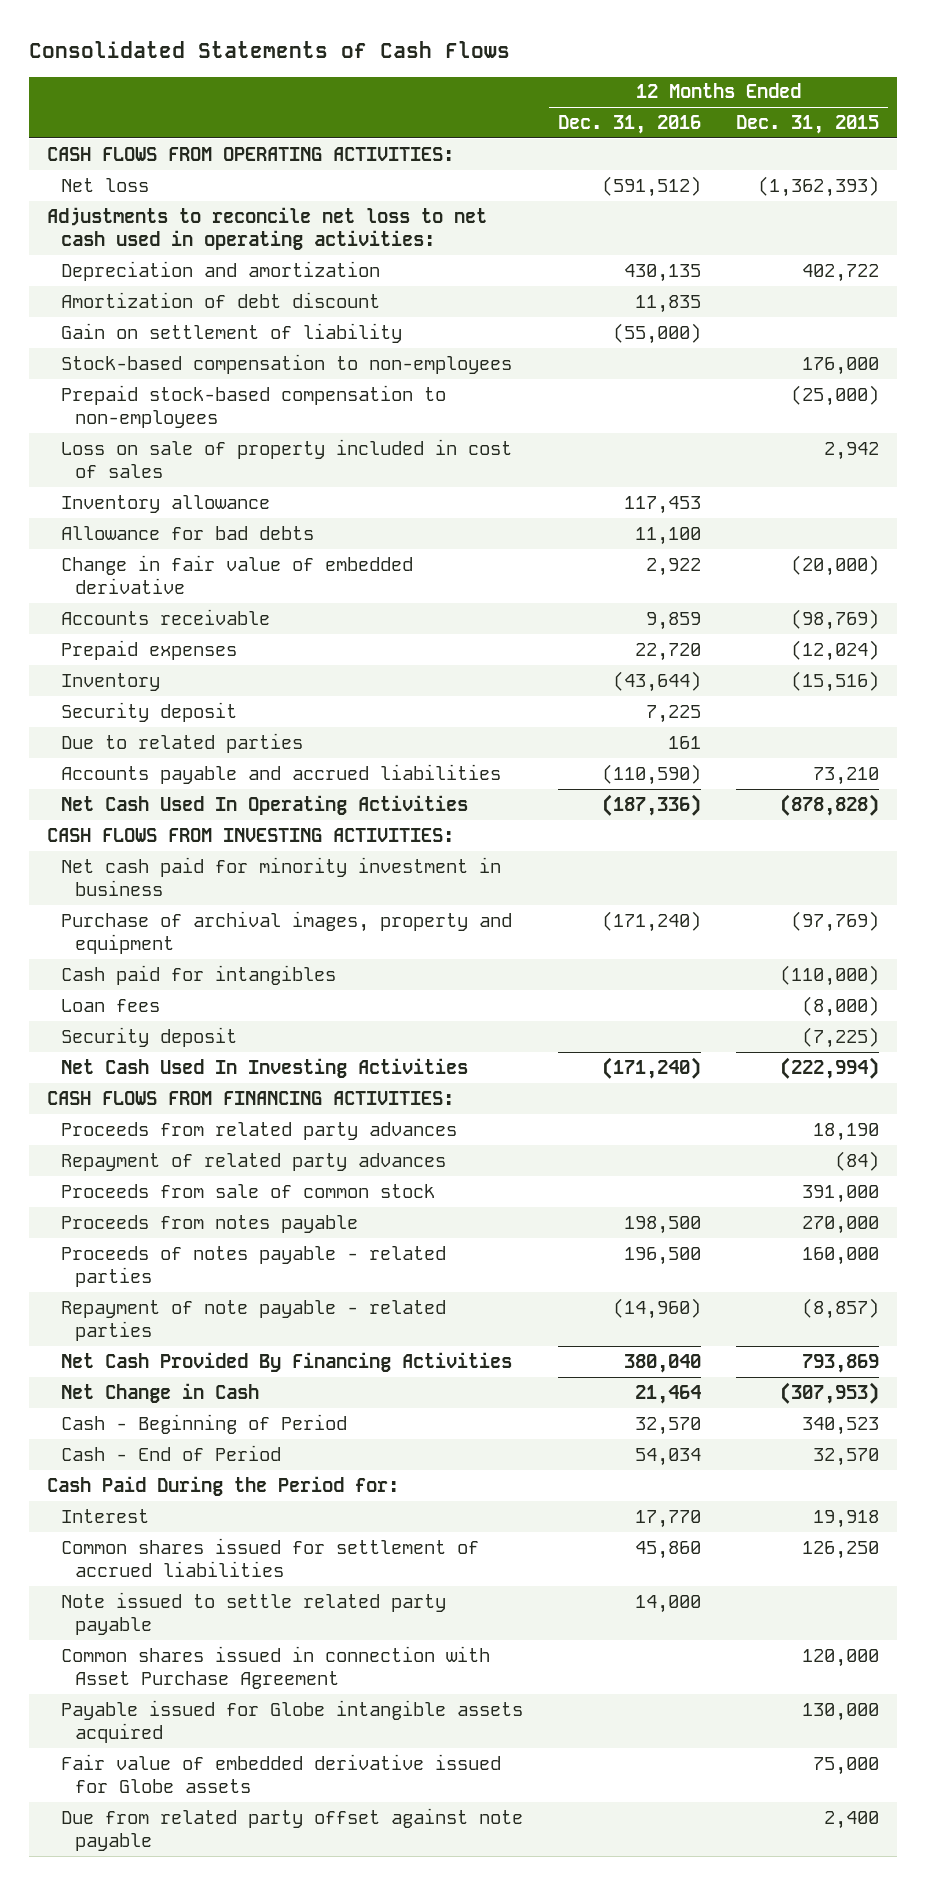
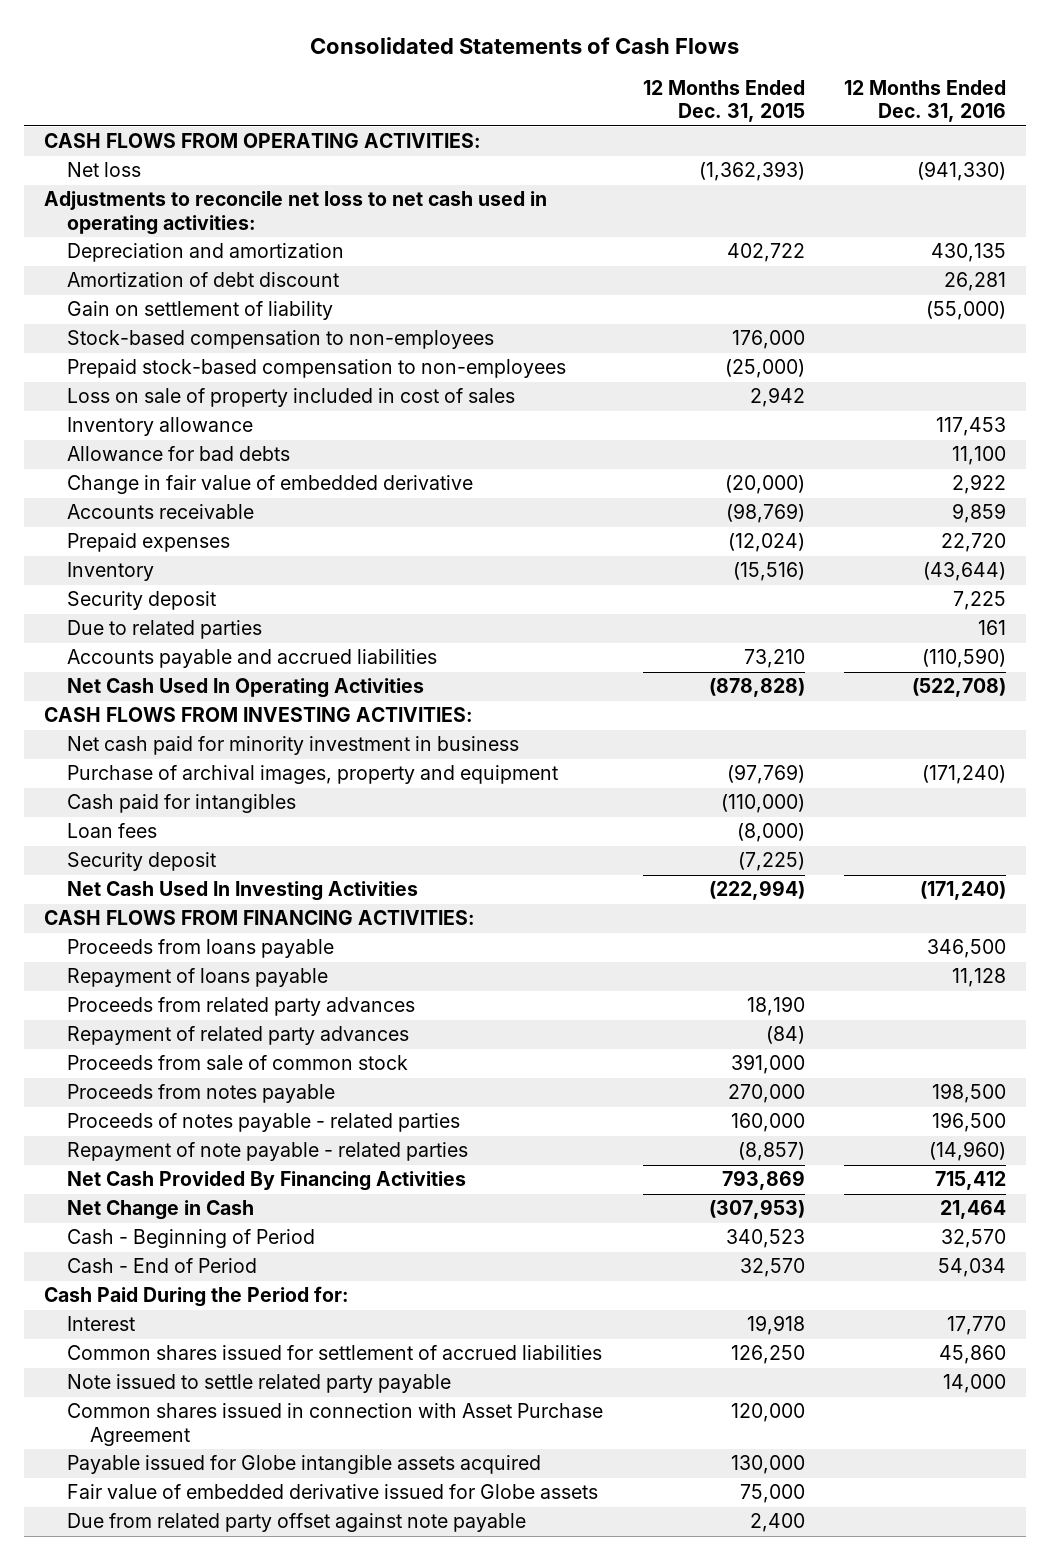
[602,175,702,197] (591,512) -> [917,161,1007,182] (941,330)
[635,294,702,313] 11,835 -> [944,272,1007,292] 26,281
[602,793,702,816] (187,336) -> [912,678,1007,698] (522,708)
none -> [66,939,334,959] Proceeds from loans payable
none -> [66,968,328,988] Repayment of loans payable
[624,1353,702,1373] 380,040 -> [935,1171,1007,1191] 715,412

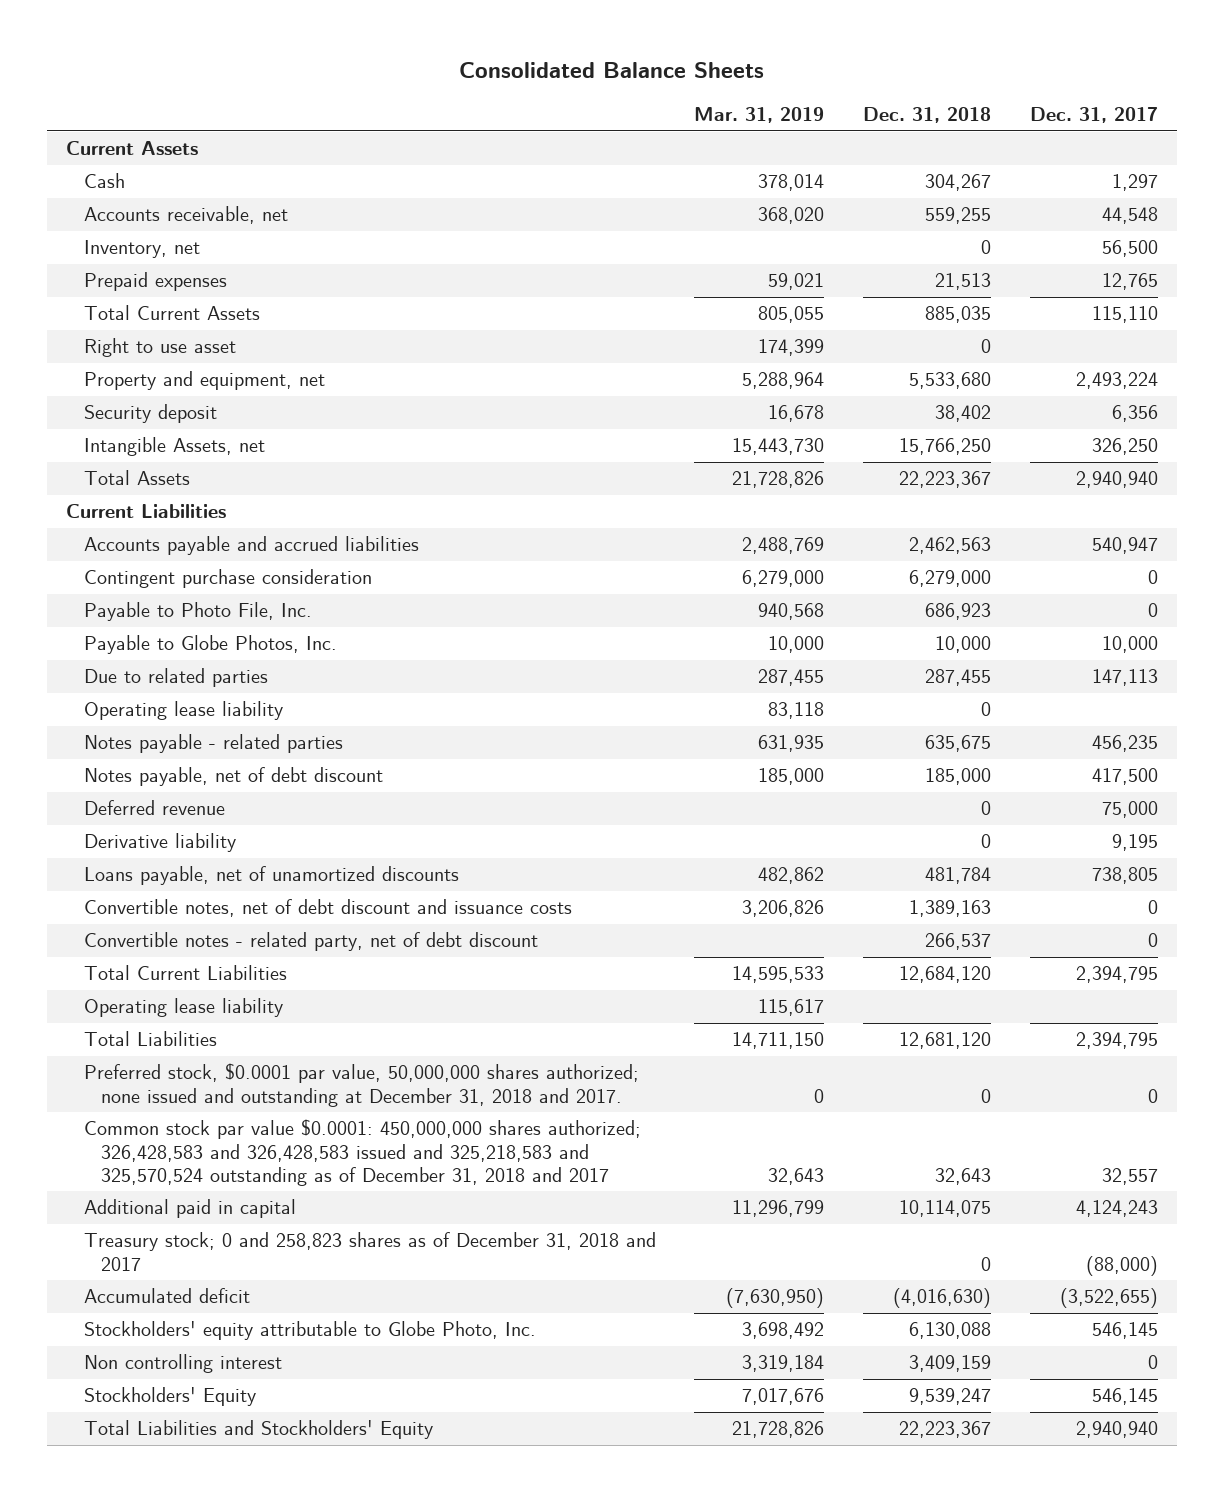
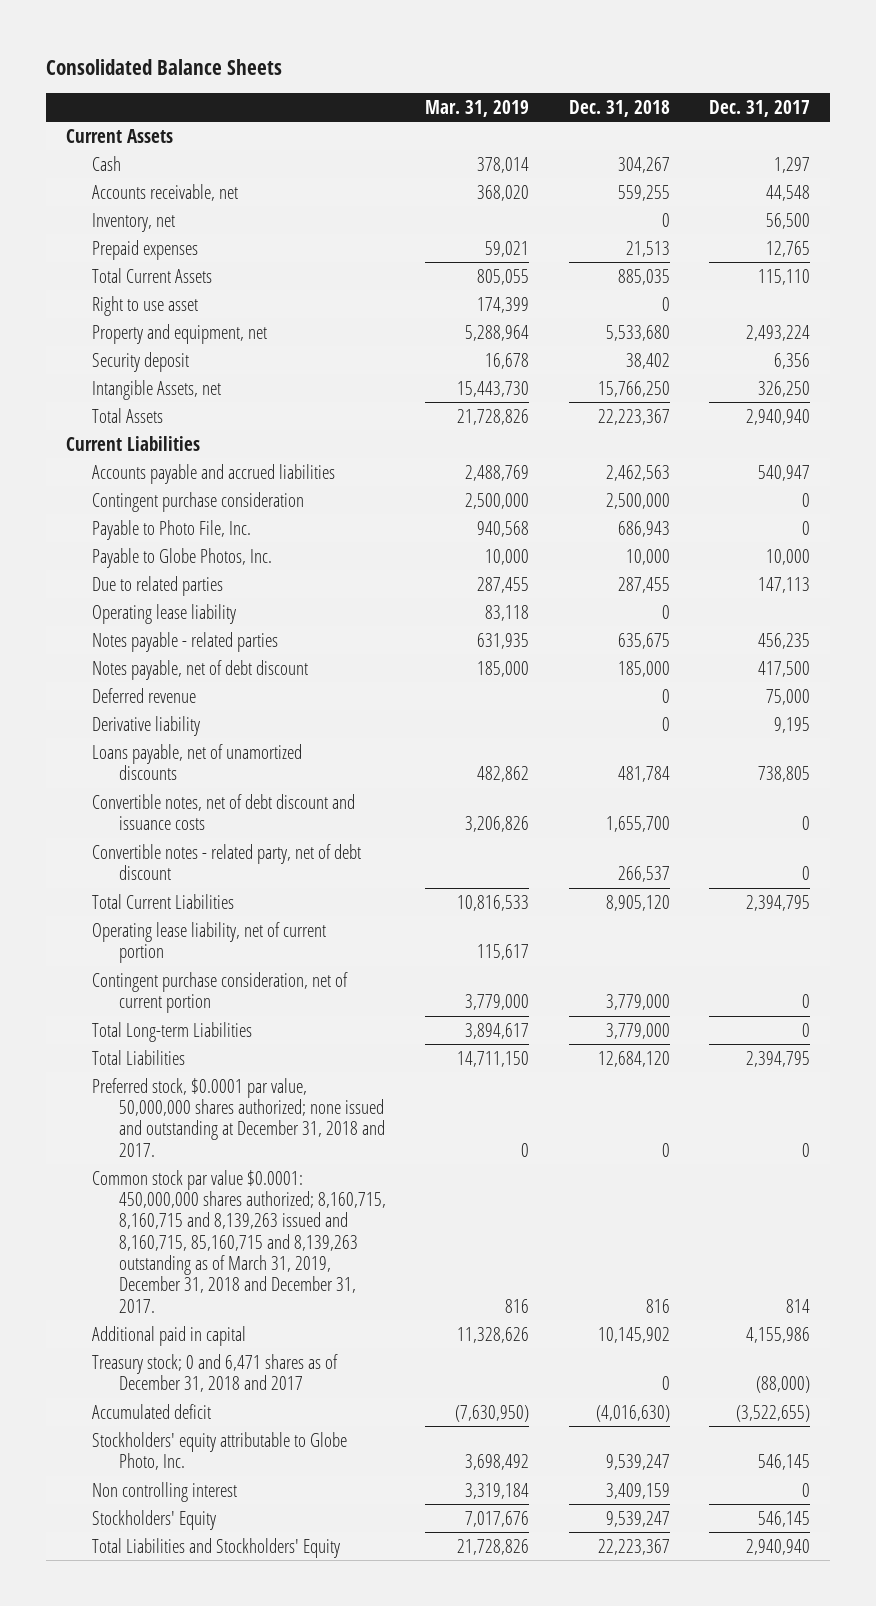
[742,570,825,588] 6,279,000 -> [465,492,530,509] 2,500,000
[909,570,992,588] 6,279,000 -> [605,492,670,509] 2,500,000
[925,603,992,621] 686,923 -> [617,520,670,537] 686,943
[909,900,992,918] 1,389,163 -> [605,815,670,832] 1,655,700
[732,966,825,984] 14,595,533 -> [457,894,530,911] 10,816,533
[899,966,992,984] 12,684,120 -> [605,894,670,911] 8,905,120
[83,998,283,1018] Operating lease liability -> [92,921,327,963] Operating lease liability, net of current portion
none -> [92,971,349,1013] Contingent purchase consideration, net of current portion
none -> [92,1021,253,1042] Total Long-term Liabilities
[899,1032,992,1050] 12,681,120 -> [597,1050,670,1067] 12,684,120
[83,1119,641,1186] Common stock par value $0.0001: 450,000,000 shares authorized; 326,428,583 and 326,428,583 issued and 325,218,583 and 325,570,524 outstanding as of December 31, 2018 and 2017 -> [92,1169,386,1313] Common stock par value $0.0001: 450,000,000 shares authorized; 8,160,715, 8,160,715 and 8,139,263 issued and 8,160,715, 85,160,715 and 8,139,263 outstanding as of March 31, 2019, December 31, 2018 and December 31, 2017.
[768,1167,825,1185] 32,643 -> [505,1298,530,1313] 816
[935,1167,992,1185] 32,643 -> [645,1298,670,1313] 816
[1101,1167,1158,1185] 32,557 -> [785,1298,810,1313] 814
[732,1200,825,1218] 11,296,799 -> [457,1326,530,1343] 11,328,626
[899,1200,992,1218] 10,114,075 -> [597,1326,670,1343] 10,145,902
[1075,1200,1158,1218] 4,124,243 -> [745,1326,810,1343] 4,155,986
[83,1232,656,1271] Treasury stock; 0 and 258,823 shares as of December 31, 2018 and 2017 -> [92,1353,339,1392] Treasury stock; 0 and 6,471 shares as of December 31, 2018 and 2017
[909,1322,992,1340] 6,130,088 -> [605,1453,670,1470] 9,539,247

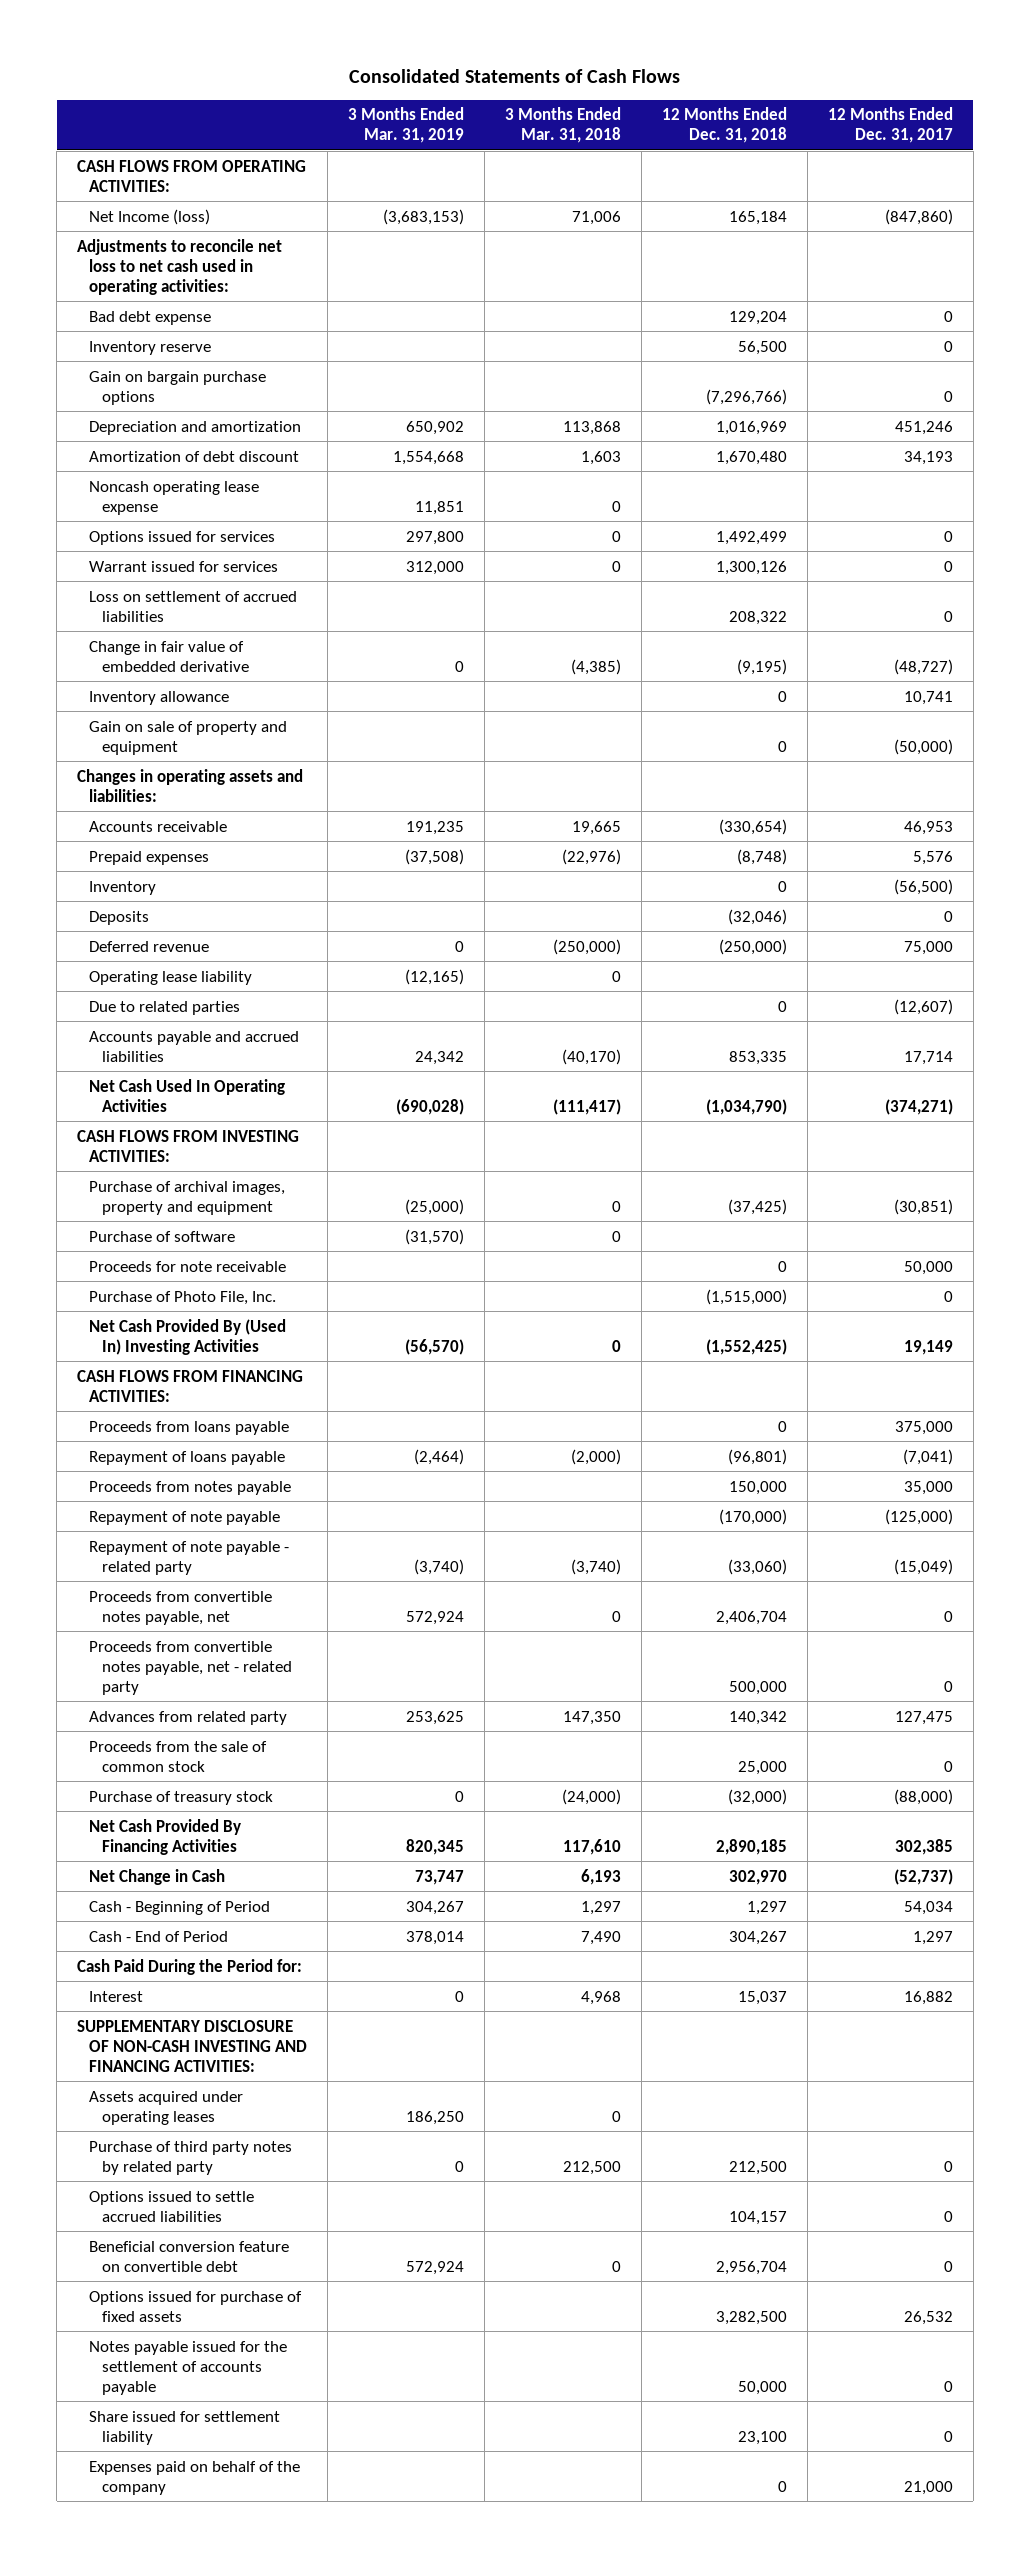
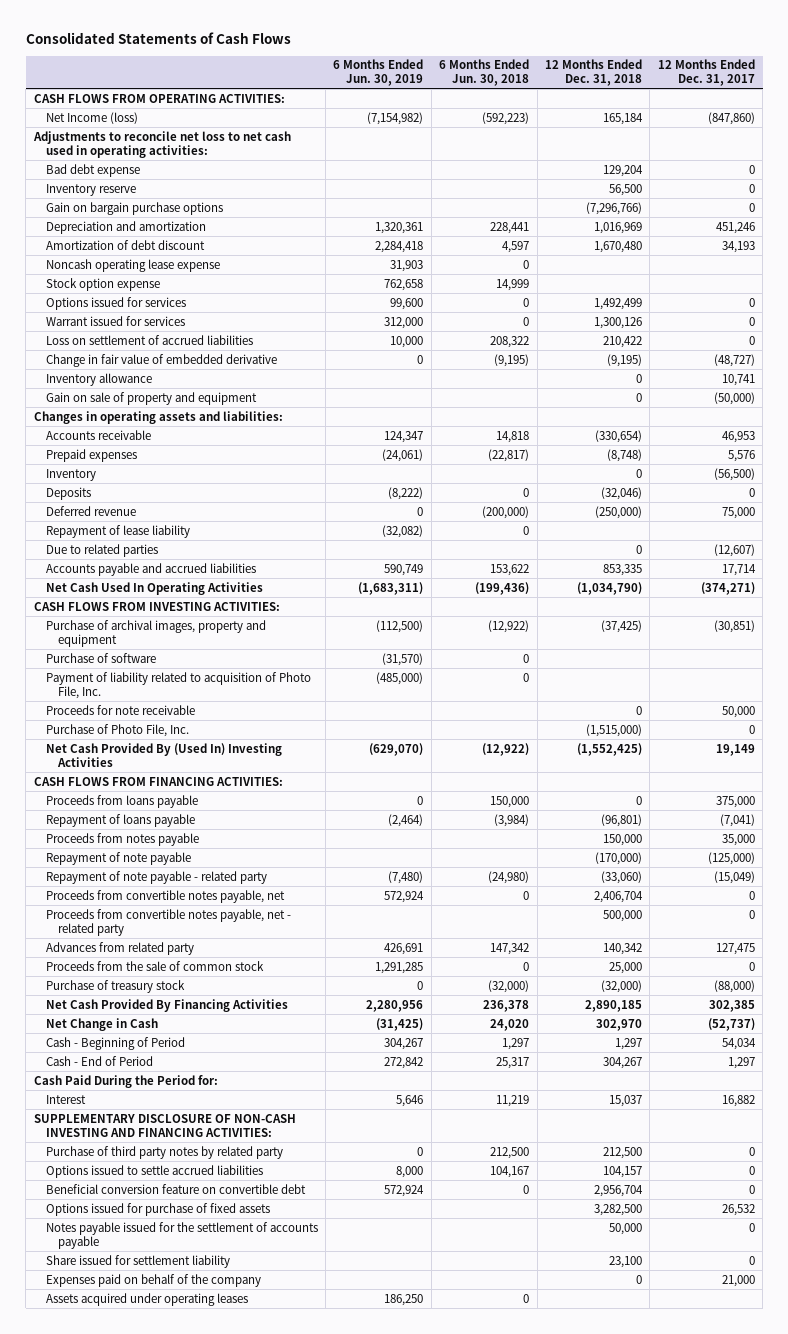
[348,107,465,144] 3 Months Ended Mar. 31, 2019 -> none
[505,107,622,144] 3 Months Ended Mar. 31, 2018 -> none
none -> [333,59,424,87] 6 Months Ended Jun. 30, 2019
none -> [439,59,530,87] 6 Months Ended Jun. 30, 2018
none -> [45,277,160,291] Stock option expense
[729,610,788,625] 208,322 -> [602,335,642,348] 210,422
[89,970,253,985] Operating lease liability -> none
none -> [45,524,190,538] Repayment of lease liability
none -> [45,671,311,699] Payment of liability related to acquisition of Photo File, Inc.
[89,2090,244,2125] Assets acquired under operating leases -> [45,1292,248,1306] Assets acquired under operating leases

